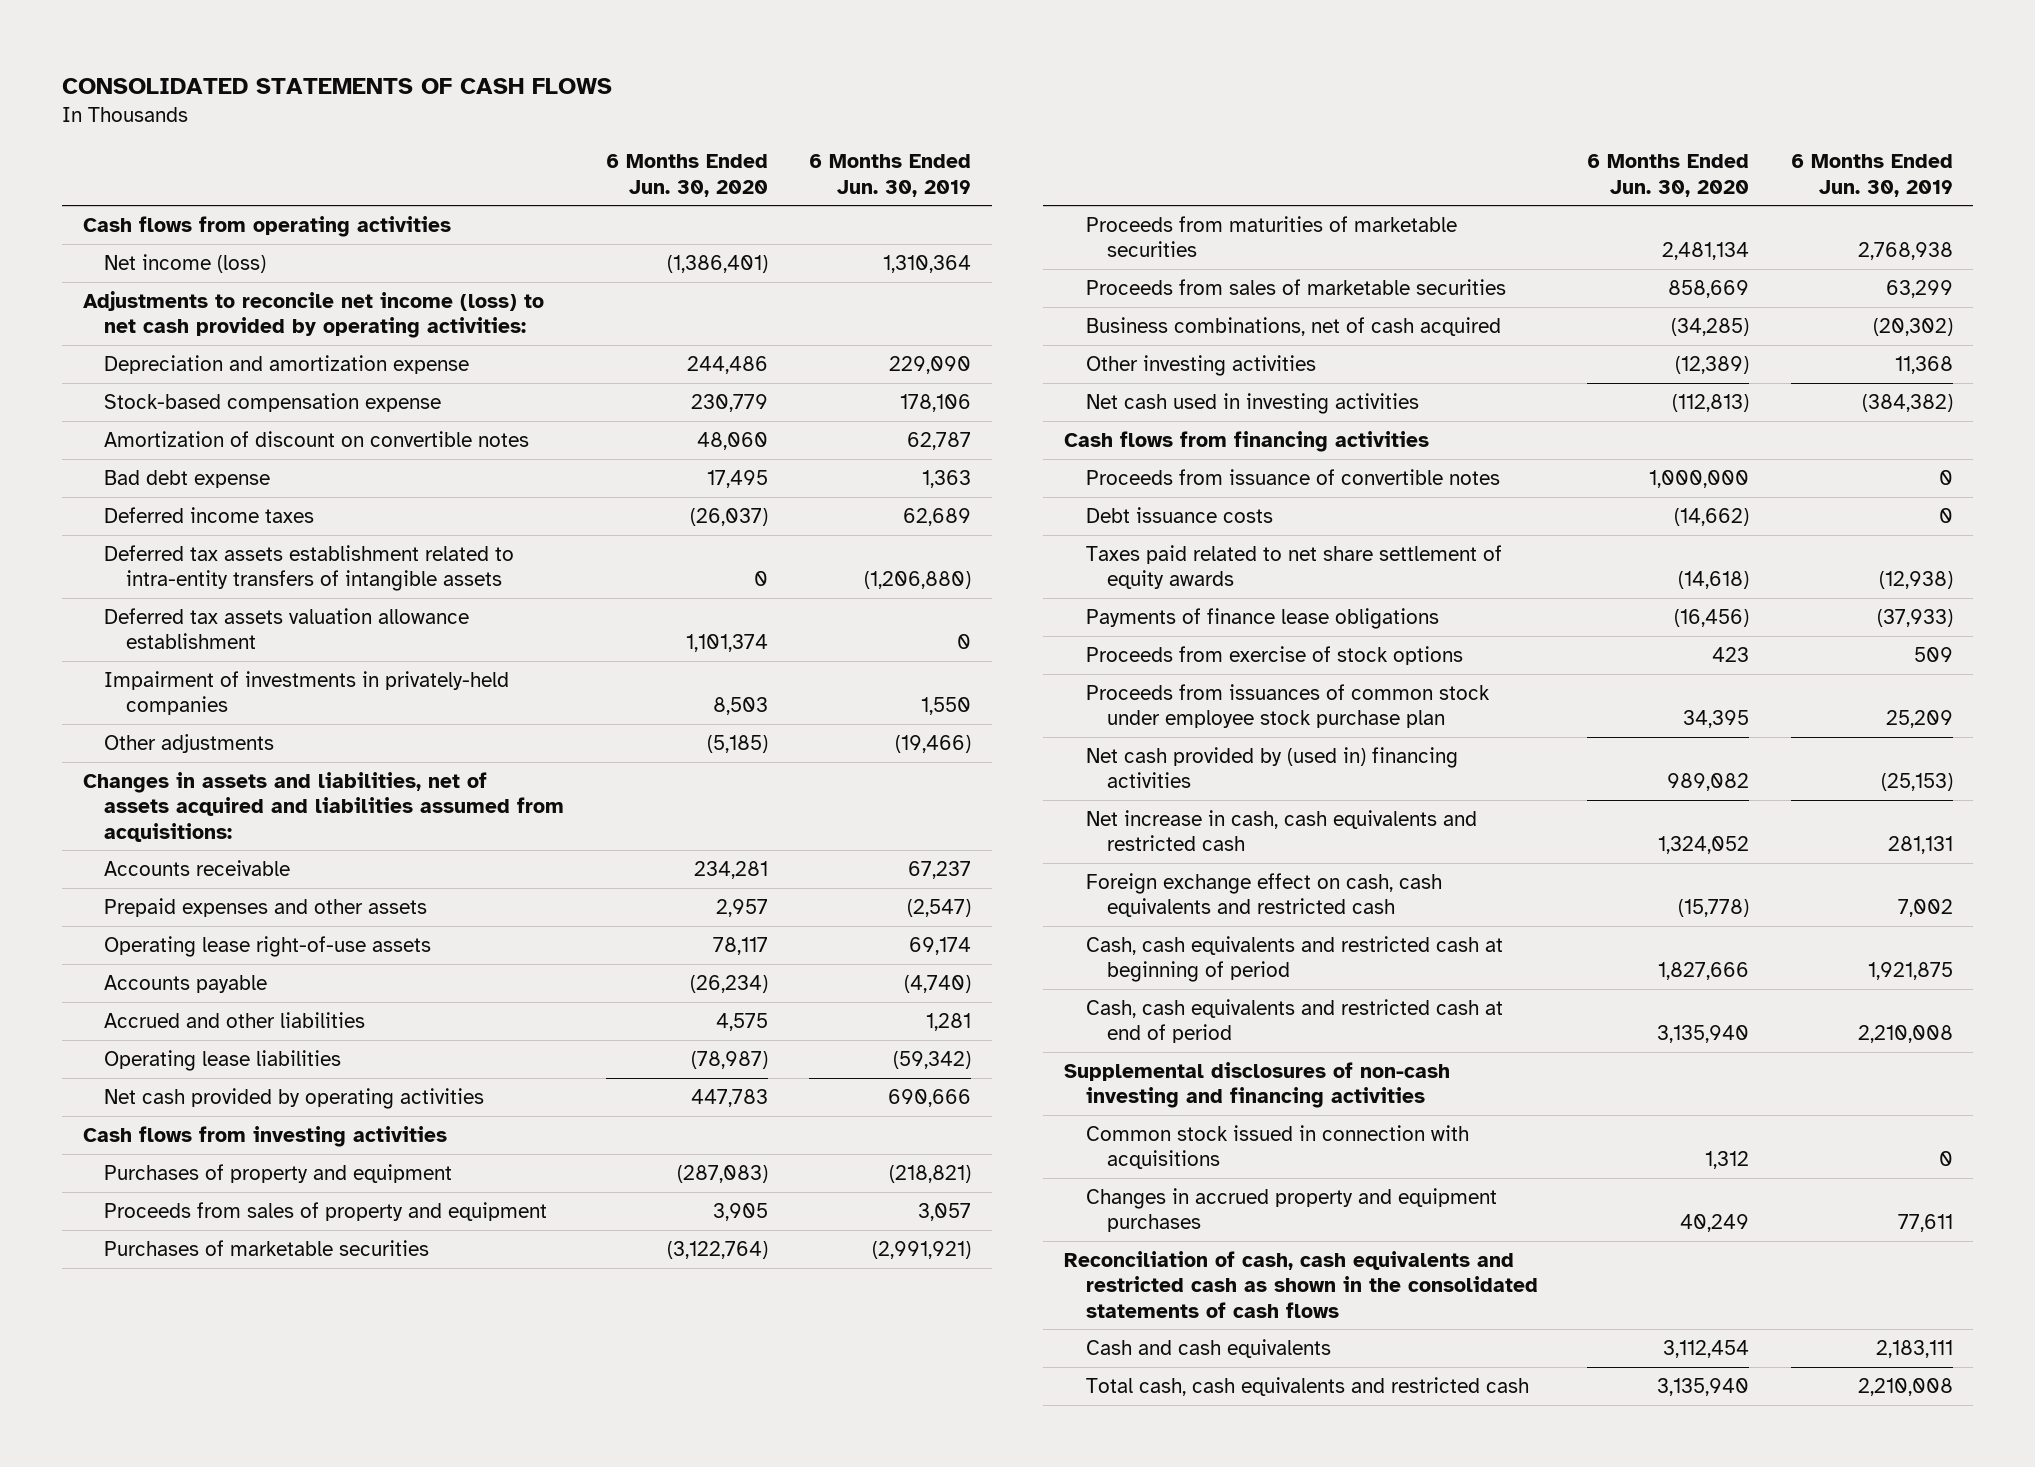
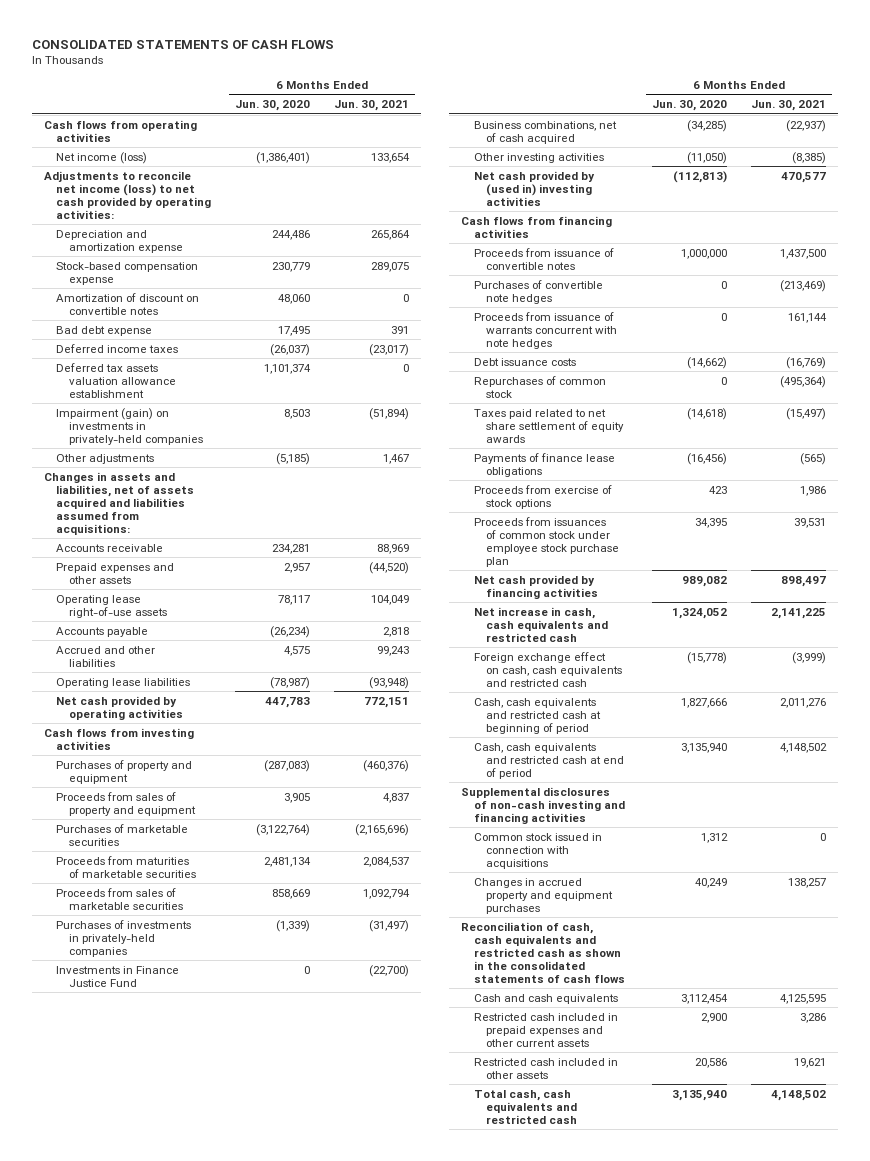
[809,154,972,197] 6 Months Ended Jun. 30, 2019 -> none
none -> [333,100,409,112] Jun. 30, 2021
[104,544,515,592] Deferred tax assets establishment related to intra-entity transfers of intangible assets -> none
[104,670,510,716] Impairment of investments in privately-held companies -> [56,407,204,445] Impairment (gain) on investments in privately-held companies
none -> [56,919,192,957] Purchases of investments in privately-held companies
none -> [56,965,180,987] Investments in Finance Justice Fund
[1675,355,1750,374] (12,389) -> [687,151,728,164] (11,050)
[1085,392,1419,414] Net cash used in investing activities -> [473,170,595,206] Net cash provided by (used in) investing activities
none -> [473,279,603,304] Purchases of convertible note hedges
none -> [473,311,618,349] Proceeds from issuance of warrants concurrent with note hedges
none -> [473,375,606,398] Repurchases of common stock
[1085,746,1458,789] Net cash provided by (used in) financing activities -> [473,574,599,599] Net cash provided by financing activities
none -> [473,1012,618,1047] Restricted cash included in prepaid expenses and other current assets
none -> [473,1057,618,1079] Restricted cash included in other assets

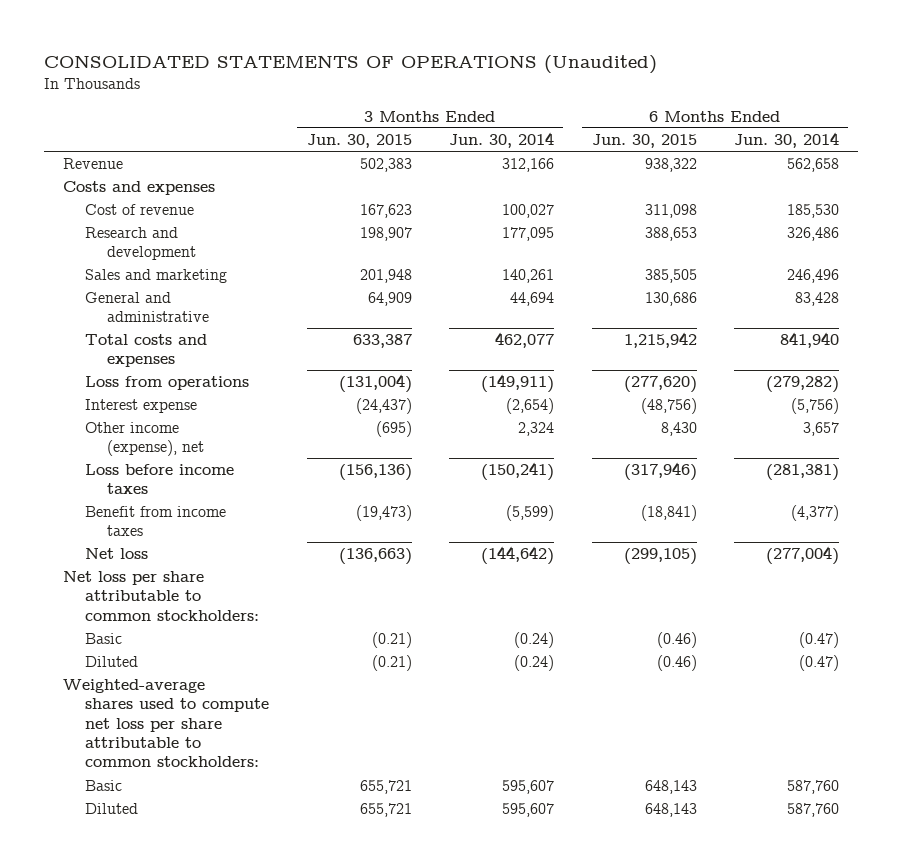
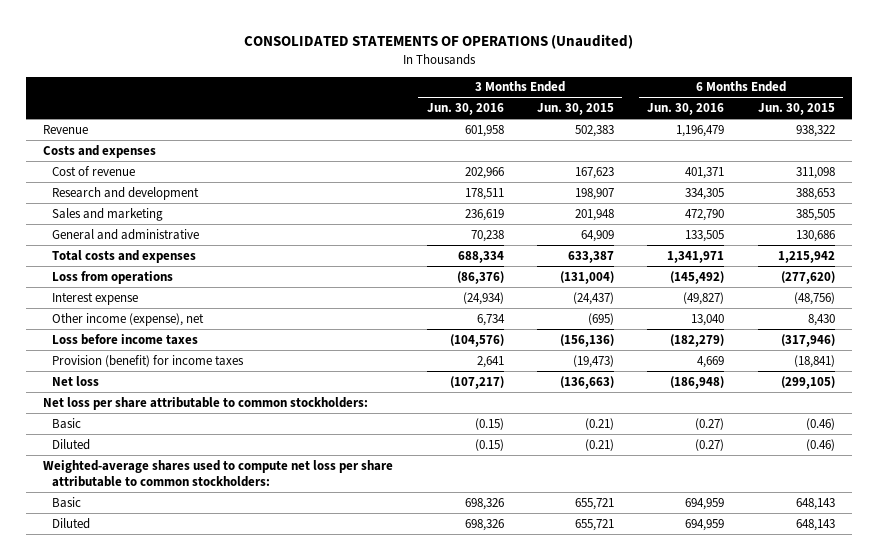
[449,131,555,148] Jun. 30, 2014 -> none
[734,131,840,148] Jun. 30, 2014 -> none
none -> [426,103,504,116] Jun. 30, 2016
none -> [647,103,725,116] Jun. 30, 2016
[85,505,227,537] Benefit from income taxes -> [52,354,245,367] Provision (benefit) for income taxes

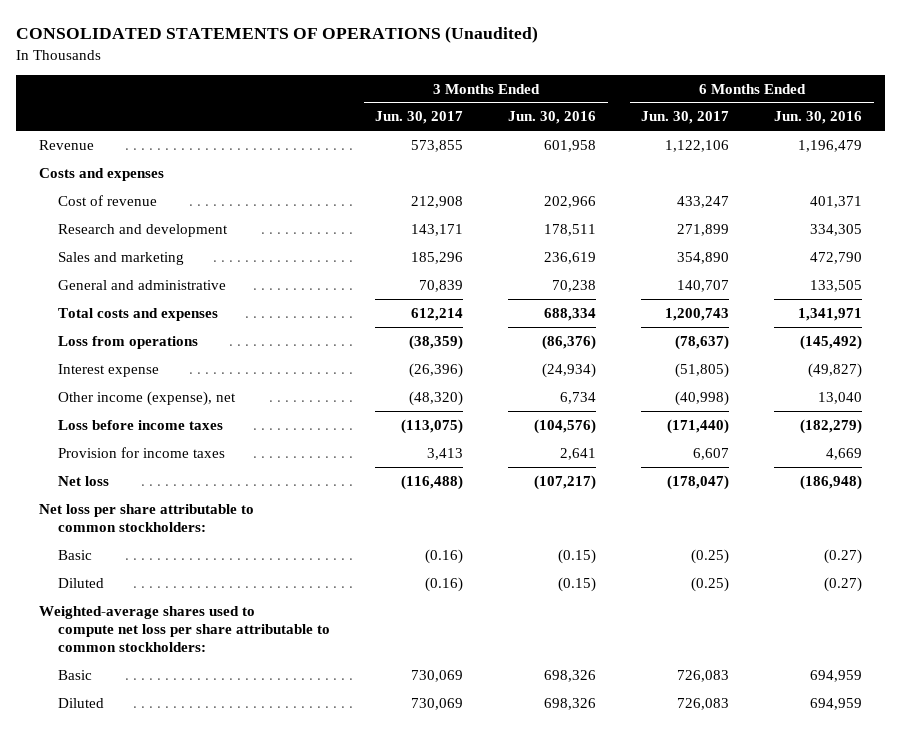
[536,103,614,116] Jun. 30, 2015 -> none
[757,103,835,116] Jun. 30, 2015 -> none
none -> [375,111,464,125] Jun. 30, 2017
none -> [641,111,730,125] Jun. 30, 2017
[52,354,245,367] Provision (benefit) for income taxes -> [58,446,226,458] Provision for income taxes

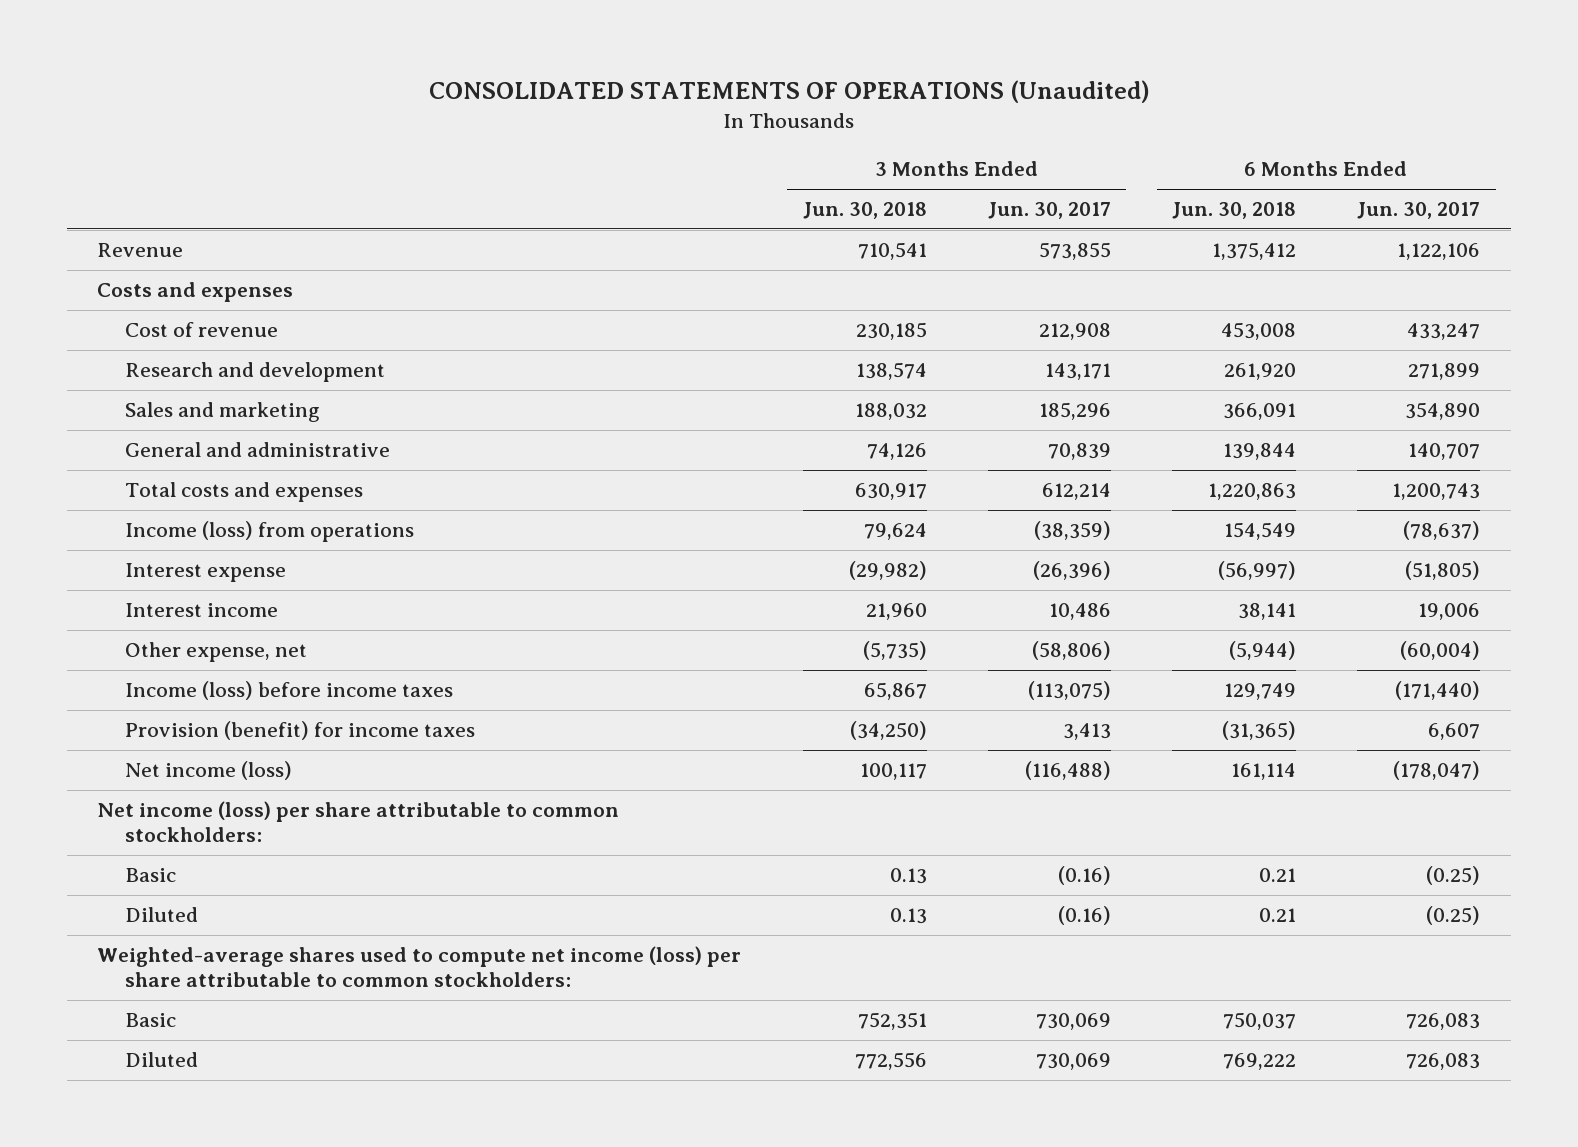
[508,111,597,125] Jun. 30, 2016 -> none
[774,111,863,125] Jun. 30, 2016 -> none
none -> [802,202,927,220] Jun. 30, 2018
none -> [1172,202,1297,220] Jun. 30, 2018
[58,335,199,349] Loss from operations -> [125,521,415,543] Income (loss) from operations
none -> [125,603,279,618] Interest income
[58,390,237,406] Other income (expense), net -> [125,642,308,663] Other expense, net
[409,390,464,406] (48,320) -> [1031,641,1111,661] (58,806)
[675,390,730,406] (40,998) -> [1400,641,1481,661] (60,004)
[58,419,224,430] Loss before income taxes -> [125,681,454,701] Income (loss) before income taxes
[58,446,226,458] Provision for income taxes -> [125,721,476,741] Provision (benefit) for income taxes
[58,475,110,486] Net loss -> [125,761,293,781] Net income (loss)
[38,503,254,532] Net loss per share attributable to common stockholders: -> [97,801,620,843] Net income (loss) per share attributable to common stockholders:
[38,605,331,652] Weighted-average shares used to compute net loss per share attributable to common stockholders: -> [97,946,742,988] Weighted-average shares used to compute net income (loss) per share attributable to common stockholders:

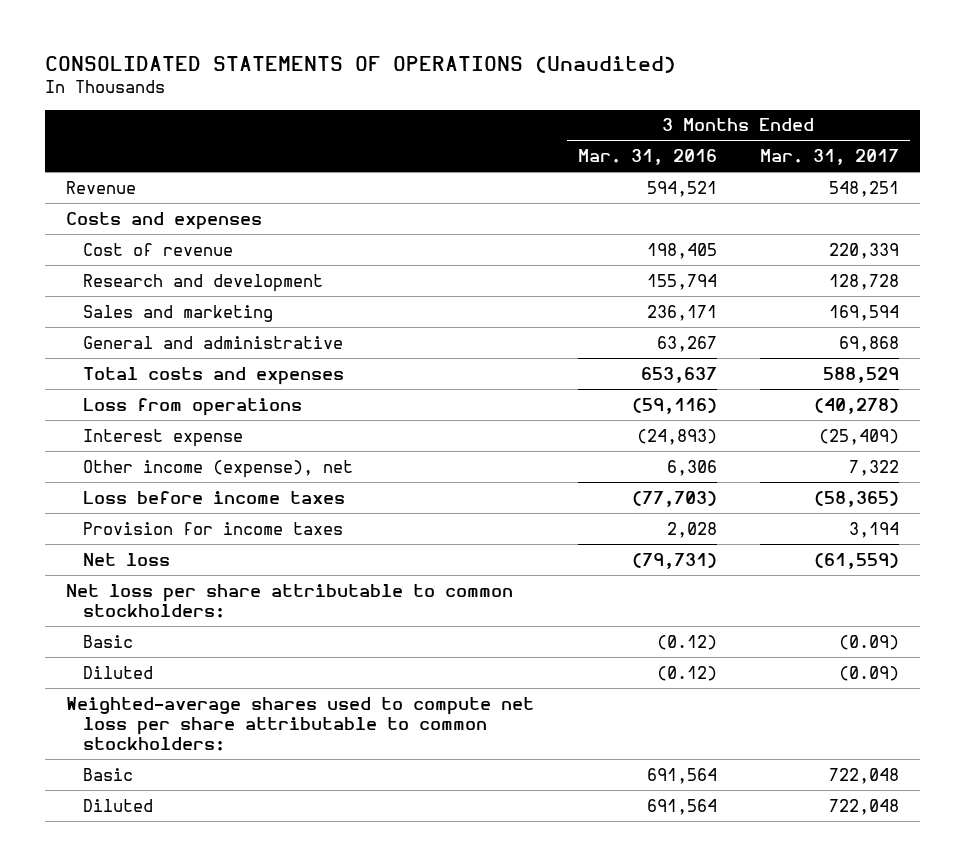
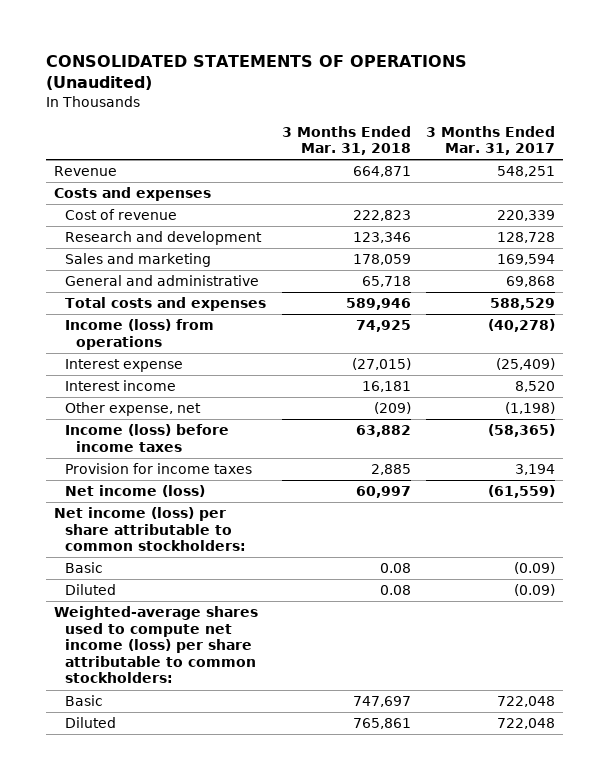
[577,149,717,166] Mar. 31, 2016 -> none
none -> [281,125,411,156] 3 Months Ended Mar. 31, 2018
[83,397,303,416] Loss from operations -> [65,319,215,350] Income (loss) from operations
none -> [65,380,177,392] Interest income
[83,459,354,478] Other income (expense), net -> [65,402,202,417] Other expense, net
[848,459,899,476] 7,322 -> [504,402,555,415] (1,198)
[83,490,346,504] Loss before income taxes -> [65,424,230,452] Income (loss) before income taxes
[83,552,171,566] Net loss -> [65,485,206,498] Net income (loss)
[66,583,514,618] Net loss per share attributable to common stockholders: -> [53,507,247,552] Net income (loss) per share attributable to common stockholders:
[66,696,535,751] Weighted-average shares used to compute net loss per share attributable to common stockholders: -> [53,606,258,684] Weighted-average shares used to compute net income (loss) per share attributable to common stockholders:

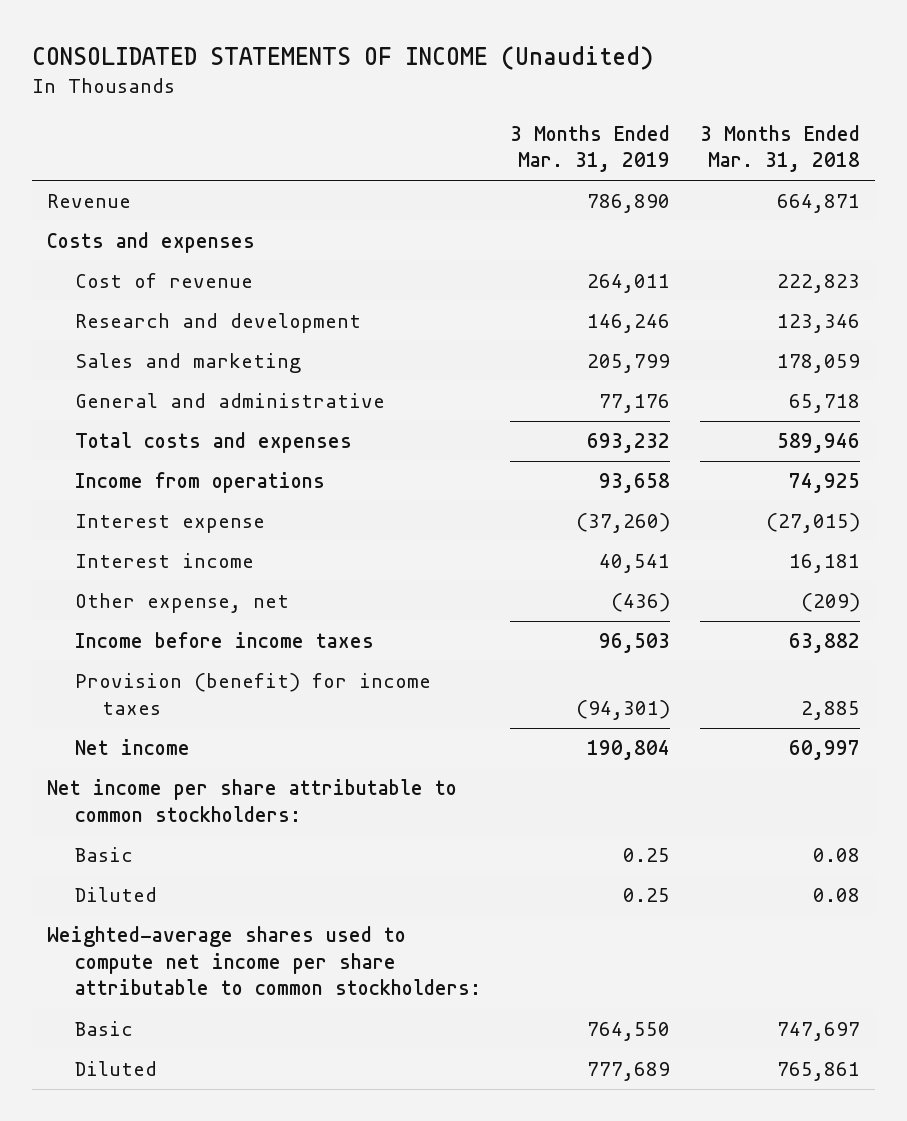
[46,55,468,91] CONSOLIDATED STATEMENTS OF OPERATIONS (Unaudited) -> [32,45,654,70] CONSOLIDATED STATEMENTS OF INCOME (Unaudited)
[425,125,555,156] 3 Months Ended Mar. 31, 2017 -> none
none -> [510,124,671,173] 3 Months Ended Mar. 31, 2019
[65,319,215,350] Income (loss) from operations -> [74,472,325,494] Income from operations
[65,424,230,452] Income (loss) before income taxes -> [74,632,374,649] Income before income taxes
[65,463,253,475] Provision for income taxes -> [74,673,431,715] Provision (benefit) for income taxes
[65,485,206,498] Net income (loss) -> [74,739,190,756] Net income
[53,507,247,552] Net income (loss) per share attributable to common stockholders: -> [47,779,458,822] Net income per share attributable to common stockholders:
[53,606,258,684] Weighted-average shares used to compute net income (loss) per share attributable to common stockholders: -> [47,926,481,996] Weighted-average shares used to compute net income per share attributable to common stockholders:

